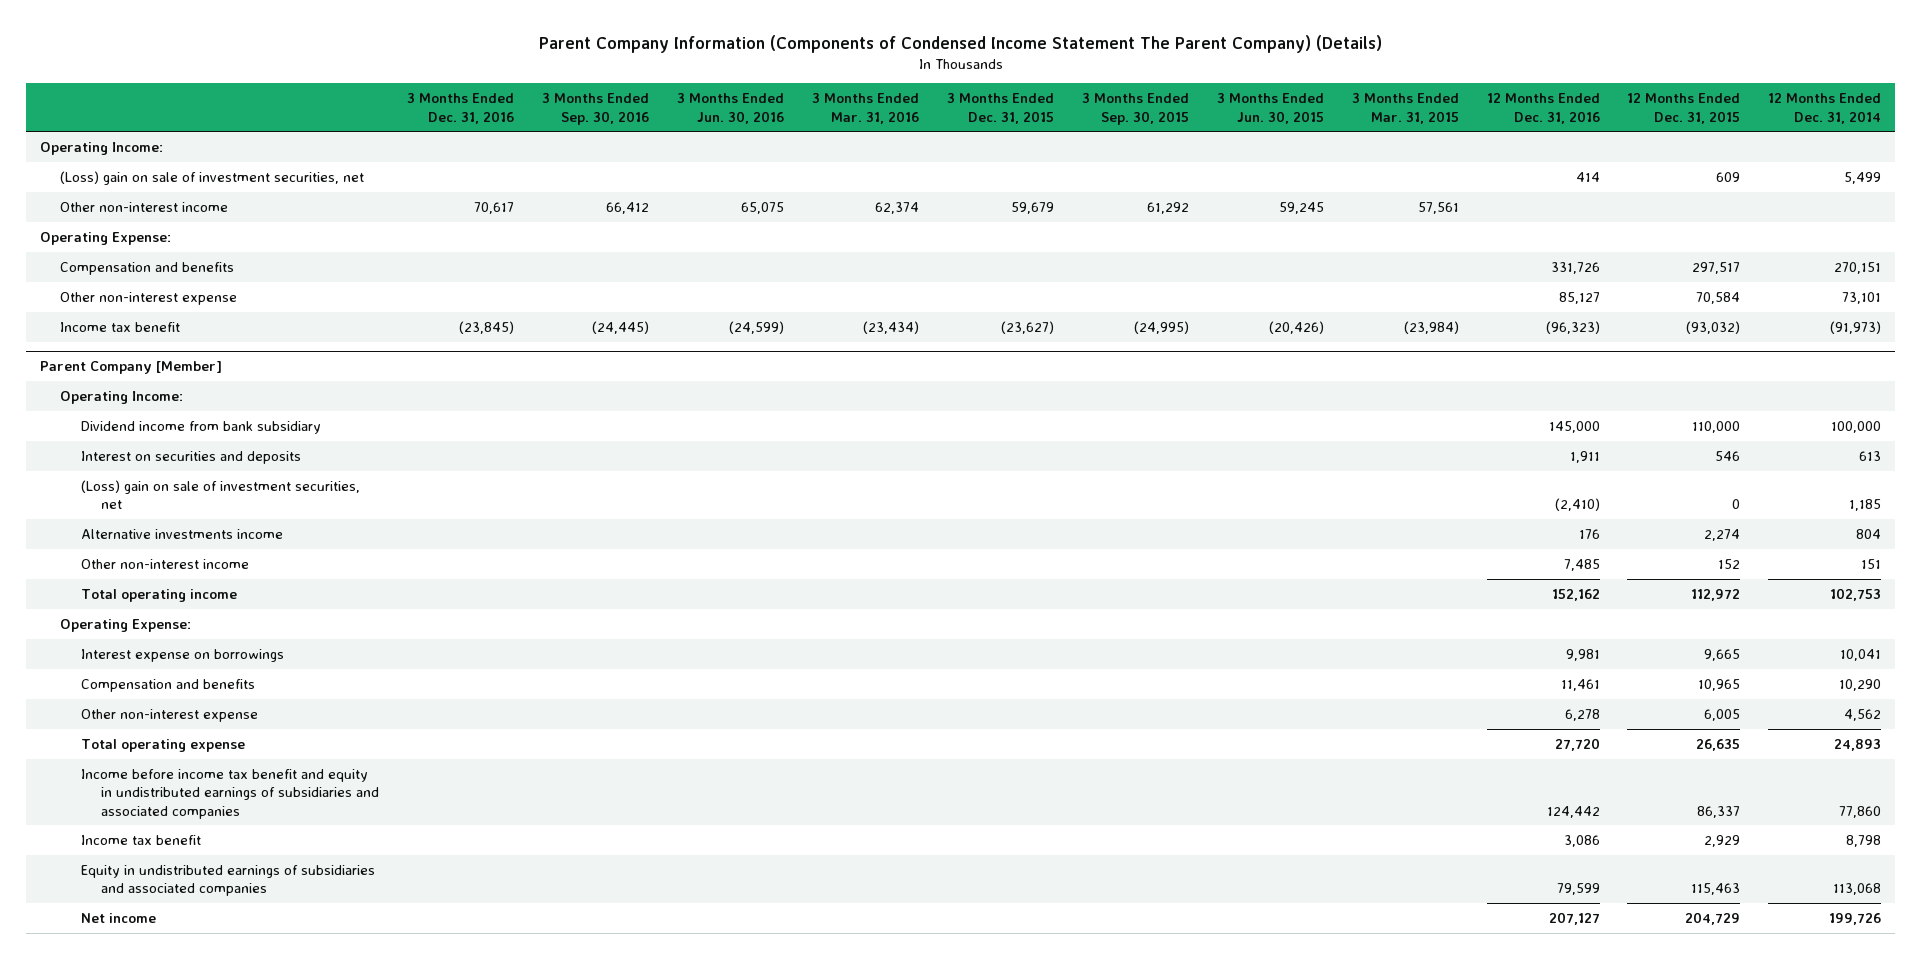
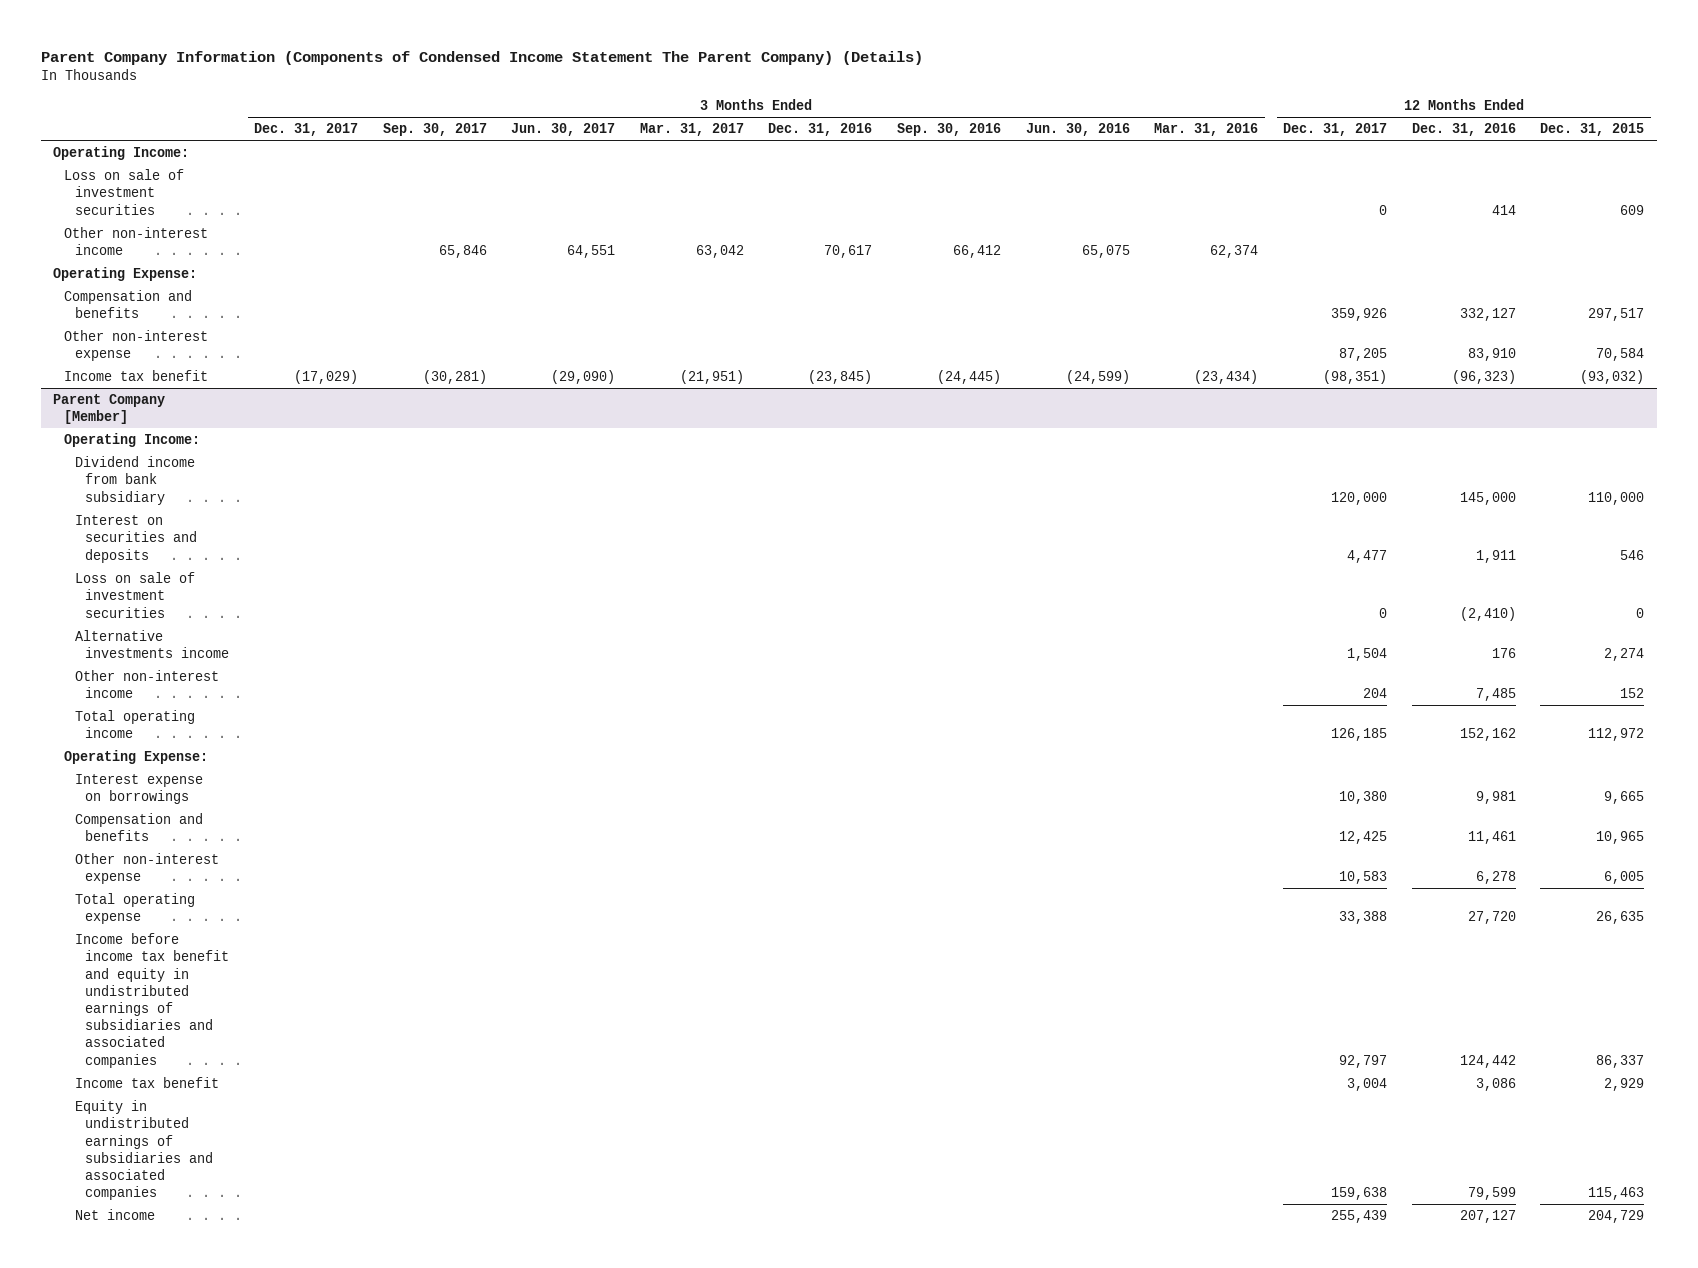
[946,93,1054,124] 3 Months Ended Dec. 31, 2015 -> none
[1081,93,1189,125] 3 Months Ended Sep. 30, 2015 -> none
[1216,93,1324,124] 3 Months Ended Jun. 30, 2015 -> none
[1351,93,1459,124] 3 Months Ended Mar. 31, 2015 -> none
[1768,93,1882,124] 12 Months Ended Dec. 31, 2014 -> none
none -> [253,123,358,137] Dec. 31, 2017
none -> [382,123,487,137] Sep. 30, 2017
none -> [511,123,616,137] Jun. 30, 2017
none -> [639,123,744,137] Mar. 31, 2017
none -> [1283,123,1388,137] Dec. 31, 2017
[60,170,365,185] (Loss) gain on sale of investment securities, net -> [63,169,184,215] Loss on sale of investment securities
[1550,261,1600,274] 331,726 -> [1459,308,1516,322] 332,127
[1558,291,1600,304] 85,127 -> [1467,348,1516,362] 83,910
[80,479,360,510] (Loss) gain on sale of investment securities, net -> [74,572,195,618] Loss on sale of investment securities

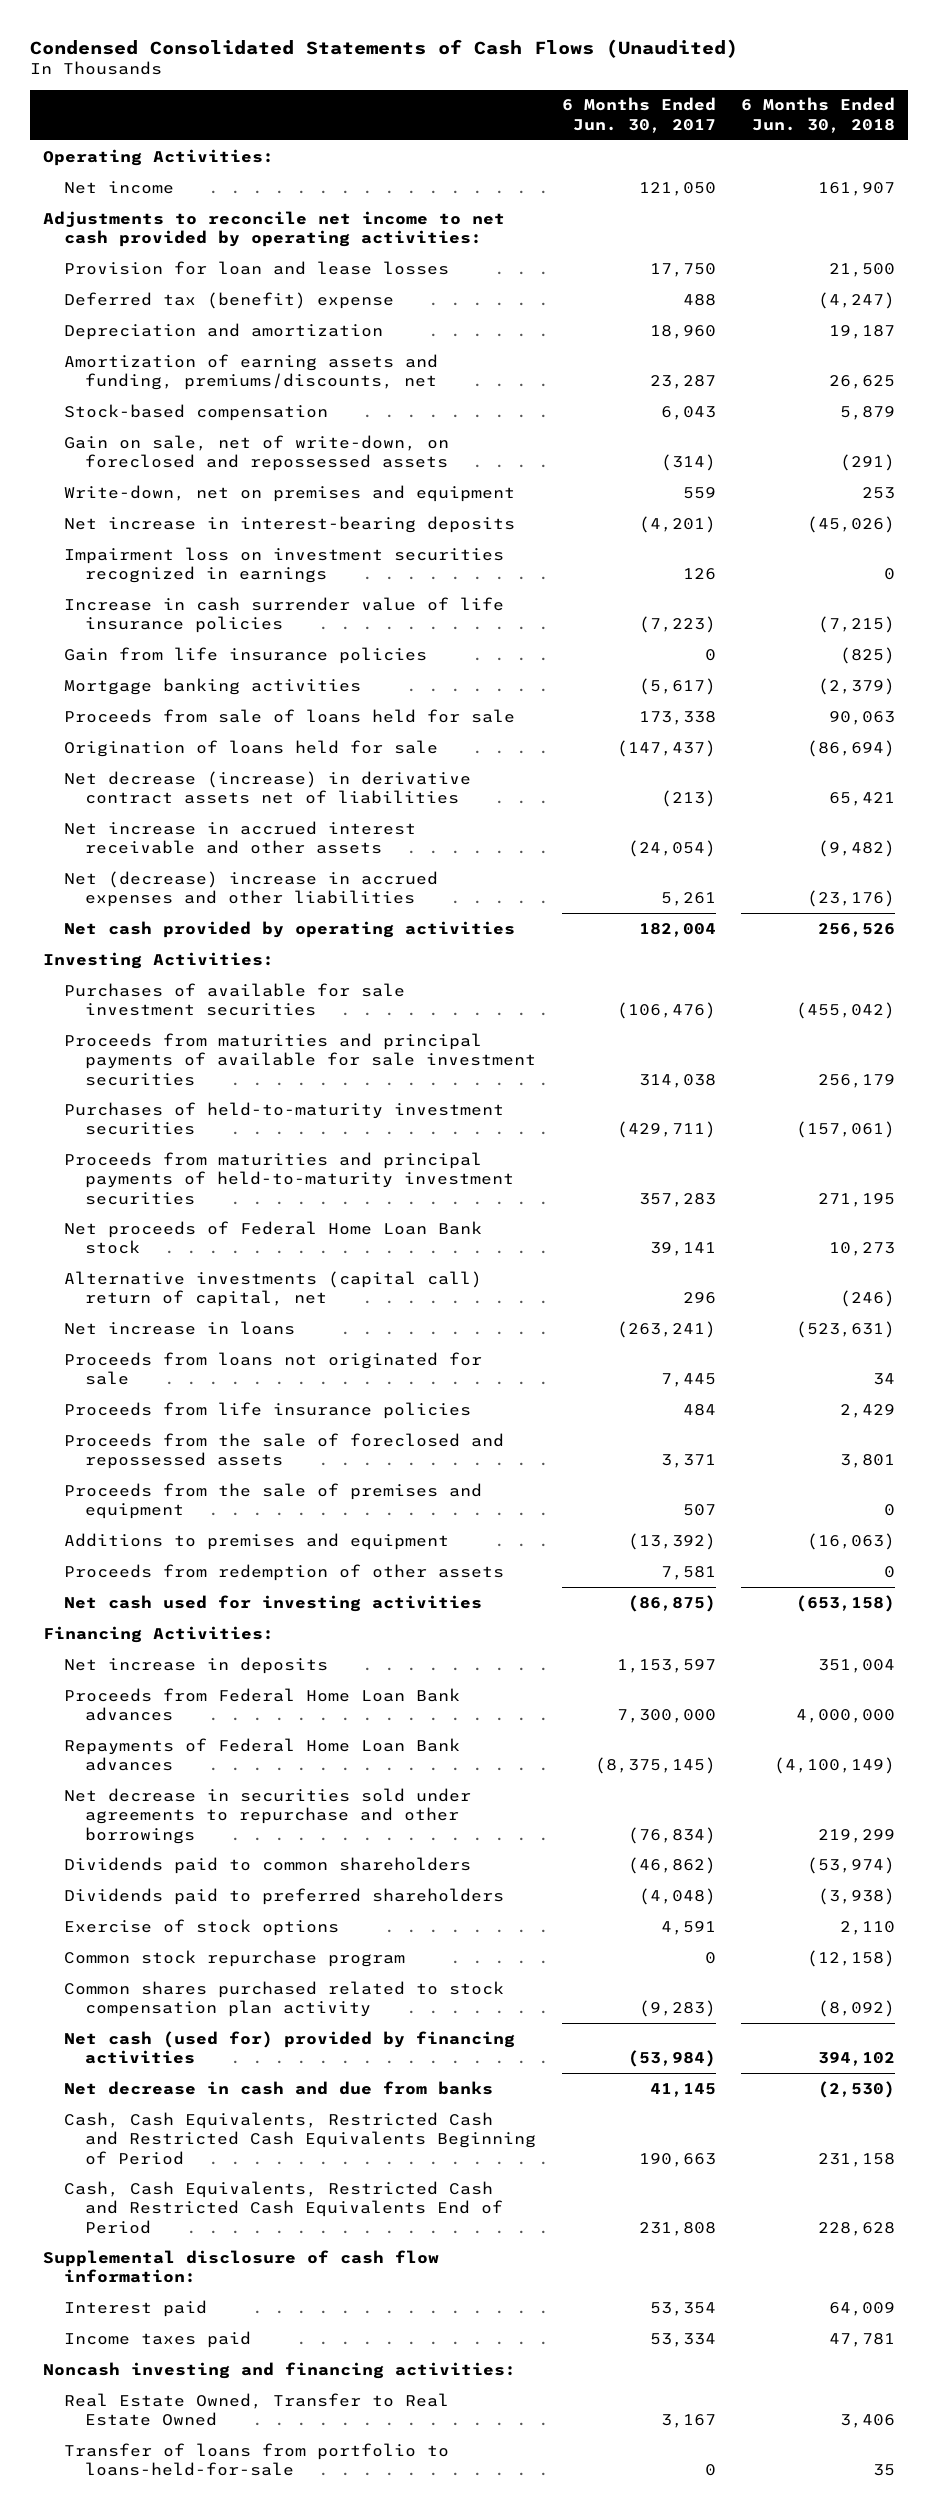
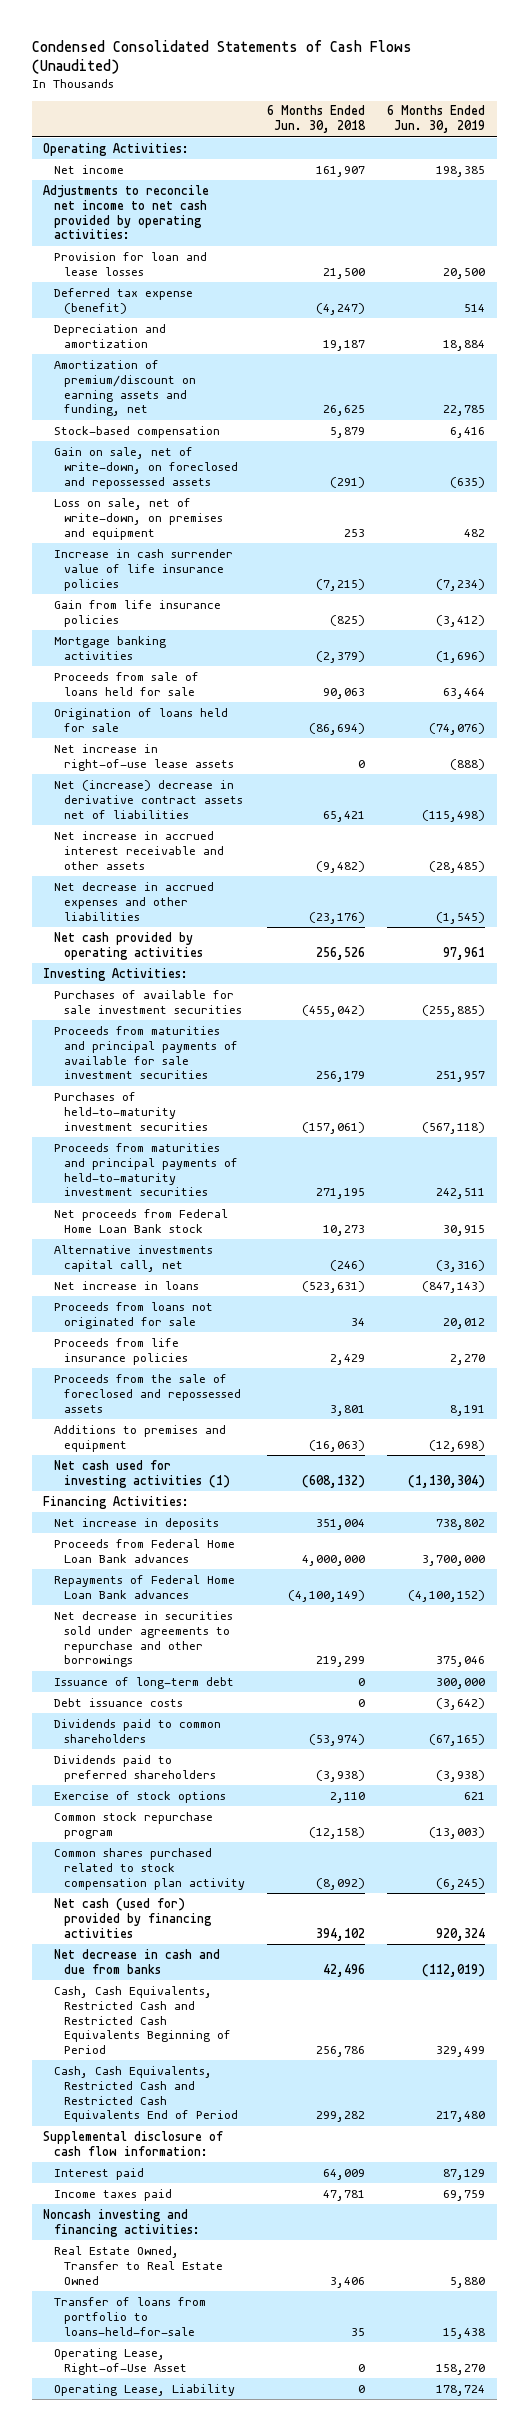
[561,97,716,133] 6 Months Ended Jun. 30, 2017 -> none
none -> [387,105,486,134] 6 Months Ended Jun. 30, 2019
[63,291,394,309] Deferred tax (benefit) expense -> [53,287,193,314] Deferred tax expense (benefit)
[63,353,438,391] Amortization of earning assets and funding, premiums/discounts, net -> [53,359,196,417] Amortization of premium/discount on earning assets and funding, net
[63,515,515,533] Net increase in interest-bearing deposits -> none
[63,546,504,584] Impairment loss on investment securities recognized in earnings -> none
[63,484,515,502] Write-down, net on premises and equipment -> [53,497,223,540] Loss on sale, net of write-down, on premises and equipment
none -> [53,743,234,771] Net increase in right-of-use lease assets
[63,770,471,805] Net decrease (increase) in derivative contract assets net of liabilities -> [53,779,243,819] Net (increase) decrease in derivative contract assets net of liabilities
[63,870,438,908] Net (decrease) increase in accrued expenses and other liabilities -> [53,881,214,921] Net decrease in accrued expenses and other liabilities
[63,1220,482,1255] Net proceeds of Federal Home Loan Bank stock -> [53,1208,228,1233] Net proceeds from Federal Home Loan Bank stock
[63,1270,482,1308] Alternative investments (capital call) return of capital, net -> [53,1244,213,1272] Alternative investments capital call, net
[63,1482,482,1520] Proceeds from the sale of premises and equipment -> none
[63,1563,504,1581] Proceeds from redemption of other assets -> none
[63,1594,482,1612] Net cash used for investing activities -> [53,1459,230,1488] Net cash used for investing activities (1)
[795,1594,895,1612] (653,158) -> [302,1474,366,1488] (608,132)
none -> [53,1676,234,1689] Issuance of long-term debt
none -> [53,1697,183,1707] Debt issuance costs
[817,2080,895,2098] (2,530) -> [323,1963,366,1977] 42,496
[817,2152,895,2167] 231,158 -> [316,2046,366,2058] 256,786
[817,2221,895,2236] 228,628 -> [316,2111,366,2123] 299,282
none -> [53,2347,187,2375] Operating Lease, Right-of-Use Asset
none -> [53,2383,235,2396] Operating Lease, Liability

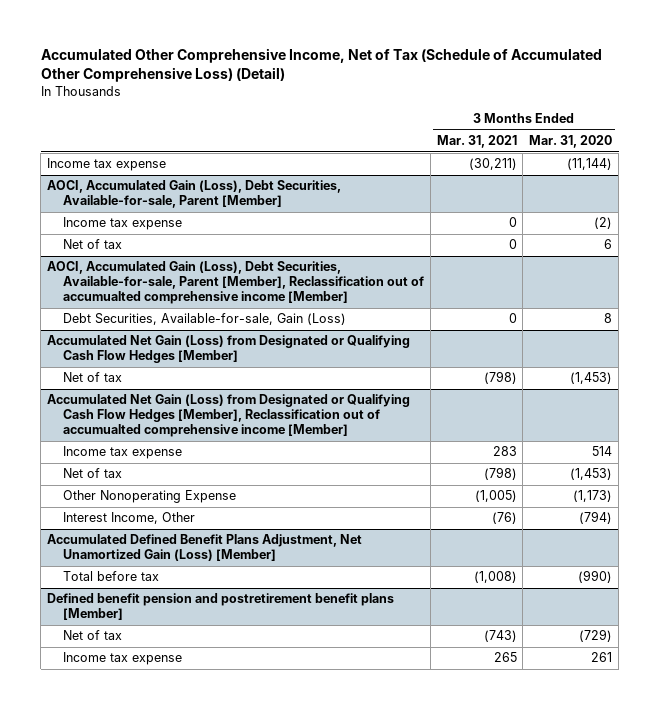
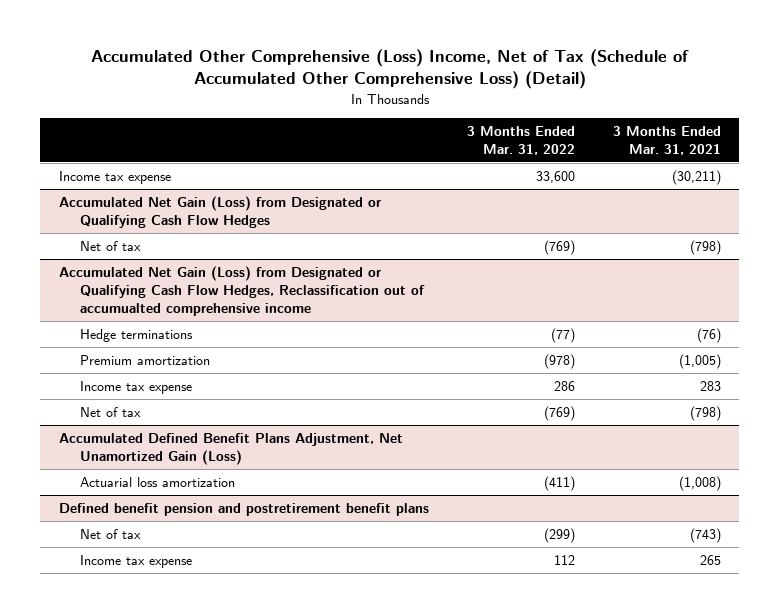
[40,47,602,83] Accumulated Other Comprehensive Income, Net of Tax (Schedule of Accumulated Other Comprehensive Loss) (Detail) -> [90,49,689,90] Accumulated Other Comprehensive (Loss) Income, Net of Tax (Schedule of Accumulated Other Comprehensive Loss) (Detail)
[529,135,613,149] Mar. 31, 2020 -> none
none -> [466,125,575,155] 3 Months Ended Mar. 31, 2022
[47,180,342,209] AOCI, Accumulated Gain (Loss), Debt Securities, Available-for-sale, Parent [Member] -> none
[62,217,182,231] Income tax expense -> none
[62,239,122,250] Net of tax -> none
[47,261,424,305] AOCI, Accumulated Gain (Loss), Debt Securities, Available-for-sale, Parent [Member], Reclassification out of accumualted comprehensive income [Member] -> none
[62,313,346,326] Debt Securities, Available-for-sale, Gain (Loss) -> none
[47,335,411,364] Accumulated Net Gain (Loss) from Designated or Qualifying Cash Flow Hedges [Member] -> [59,195,382,228] Accumulated Net Gain (Loss) from Designated or Qualifying Cash Flow Hedges
[47,394,411,438] Accumulated Net Gain (Loss) from Designated or Qualifying Cash Flow Hedges [Member], Reclassification out of accumualted comprehensive income [Member] -> [59,265,425,316] Accumulated Net Gain (Loss) from Designated or Qualifying Cash Flow Hedges, Reclassification out of accumualted comprehensive income
none -> [79,328,193,342] Hedge terminations
none -> [79,354,210,365] Premium amortization
[62,490,236,504] Other Nonoperating Expense -> none
[62,512,195,525] Interest Income, Other -> none
[47,534,363,562] Accumulated Defined Benefit Plans Adjustment, Net Unamortized Gain (Loss) [Member] -> [59,432,404,465] Accumulated Defined Benefit Plans Adjustment, Net Unamortized Gain (Loss)
[62,571,159,582] Total before tax -> [79,476,235,487] Actuarial loss amortization
[47,593,395,621] Defined benefit pension and postretirement benefit plans [Member] -> [59,502,430,516] Defined benefit pension and postretirement benefit plans

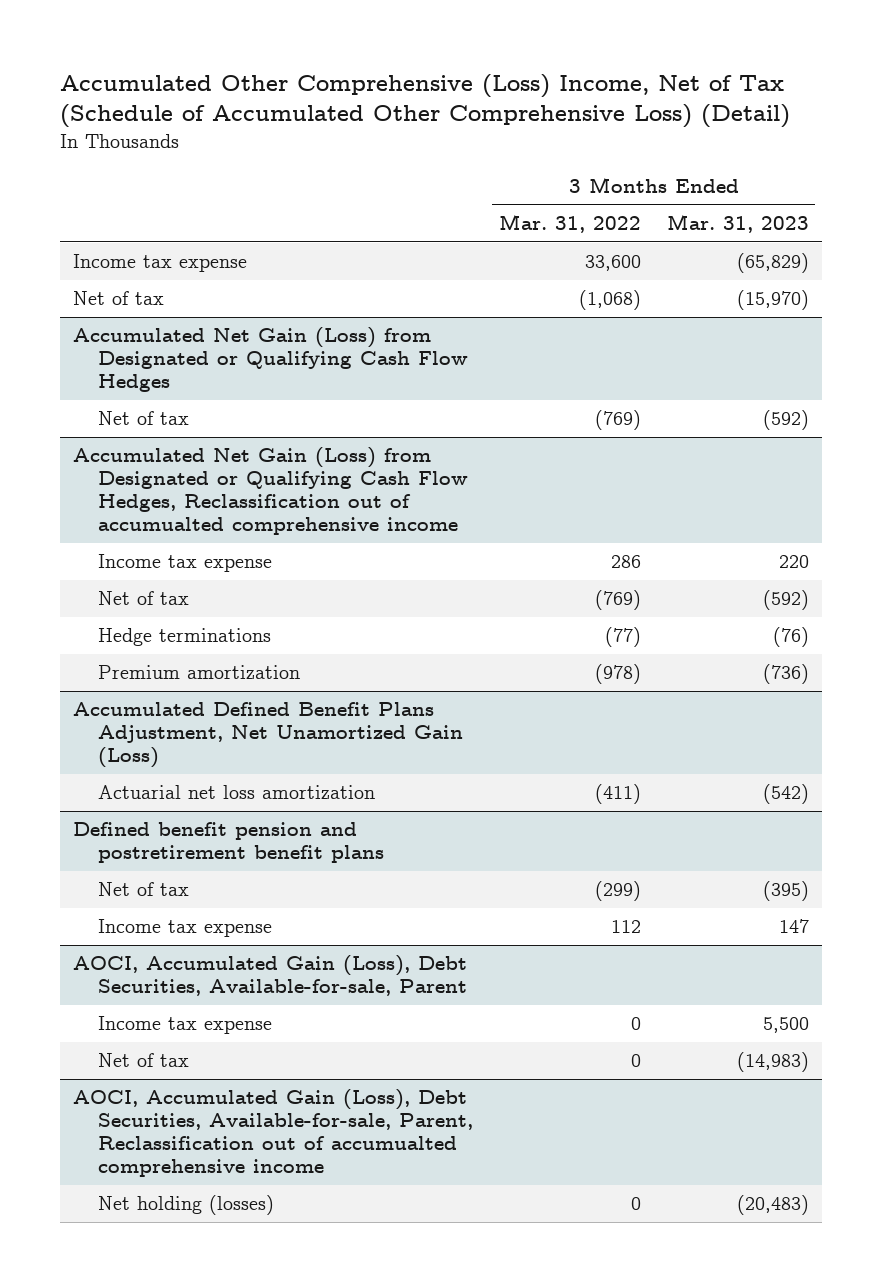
[612,125,721,155] 3 Months Ended Mar. 31, 2021 -> none
none -> [666,213,809,233] Mar. 31, 2023
none -> [72,291,164,306] Net of tax
[79,328,193,342] Hedge terminations -> [97,628,271,647] Hedge terminations
[79,354,210,365] Premium amortization -> [97,665,300,681] Premium amortization
[79,476,235,487] Actuarial loss amortization -> [97,785,375,801] Actuarial net loss amortization
none -> [72,955,467,997] AOCI, Accumulated Gain (Loss), Debt Securities, Available-for-sale, Parent
none -> [97,1016,272,1035] Income tax expense
none -> [97,1053,189,1068] Net of tax
none -> [72,1089,473,1178] AOCI, Accumulated Gain (Loss), Debt Securities, Available-for-sale, Parent, Reclassification out of accumualted comprehensive income
none -> [97,1195,274,1216] Net holding (losses)

